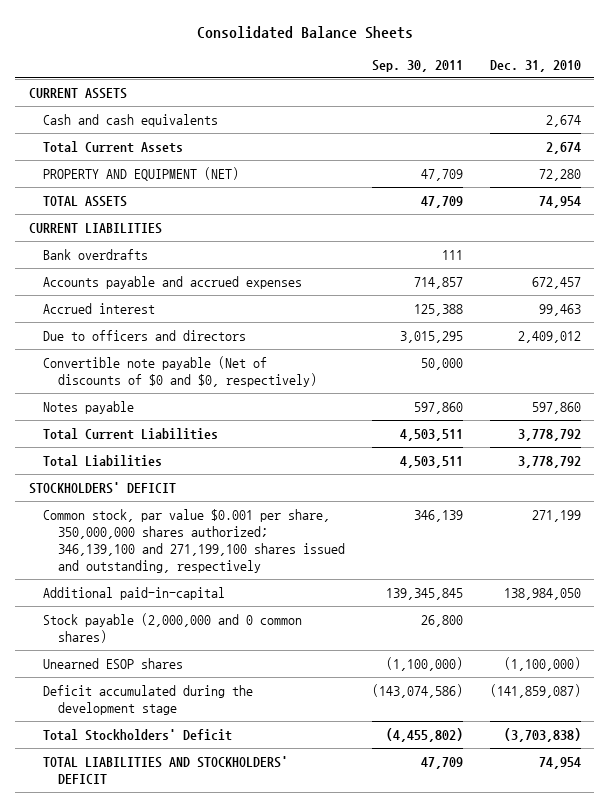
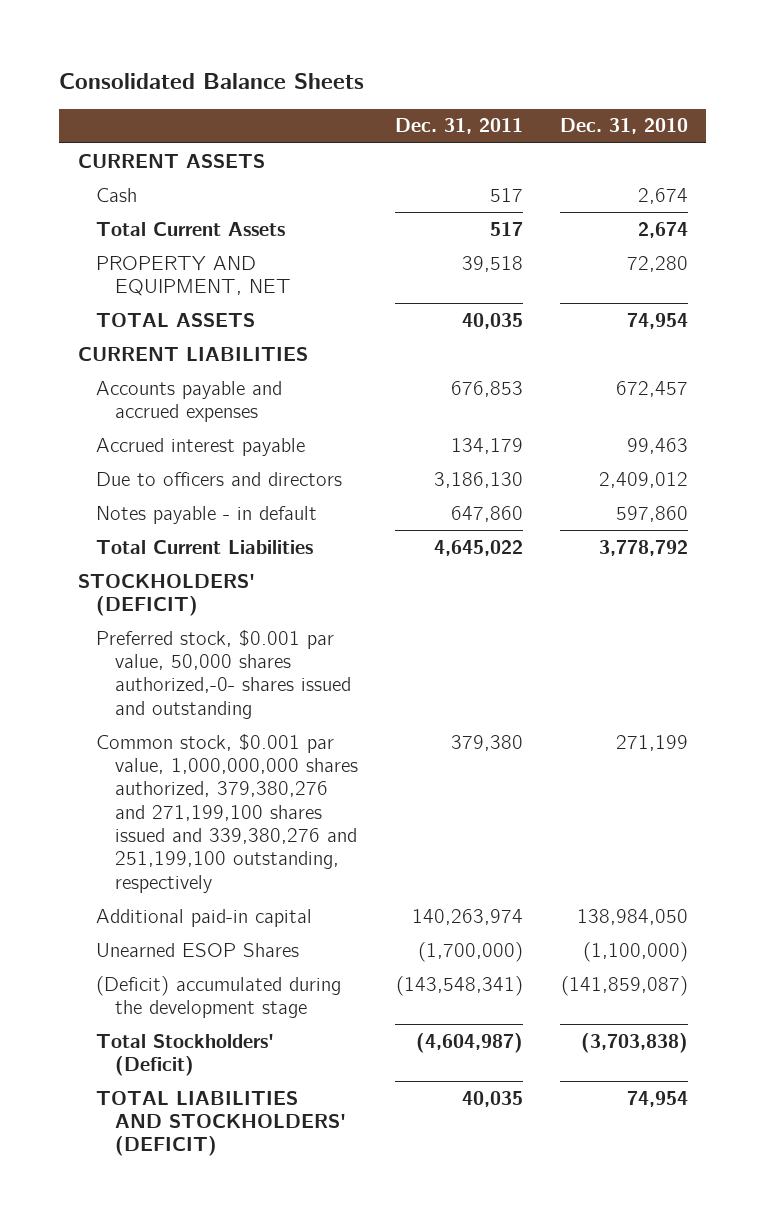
[372,59,464,72] Sep. 30, 2011 -> none
none -> [394,118,523,135] Dec. 31, 2011
[43,113,219,127] Cash and cash equivalents -> [96,187,138,202] Cash
[43,166,240,181] PROPERTY AND EQUIPMENT (NET) -> [96,255,291,297] PROPERTY AND EQUIPMENT, NET
[43,248,149,260] Bank overdrafts -> none
[43,302,156,314] Accrued interest -> [96,437,306,456] Accrued interest payable
[43,355,318,387] Convertible note payable (Net of discounts of $0 and $0, respectively) -> none
[43,400,135,414] Notes payable -> [96,505,318,524] Notes payable - in default
[43,454,163,467] Total Liabilities -> none
[43,612,303,643] Stock payable (2,000,000 and 0 common shares) -> none
[28,481,176,494] STOCKHOLDERS' DEFICIT -> [77,573,255,617] STOCKHOLDERS' (DEFICIT)
none -> [96,629,351,719] Preferred stock, $0.001 par value, 50,000 shares authorized,-0- shares issued and outstanding
[43,508,346,574] Common stock, par value $0.001 per share, 350,000,000 shares authorized; 346,139,100 and 271,199,100 shares issued and outstanding, respectively -> [96,733,358,893] Common stock, $0.001 par value, 1,000,000,000 shares authorized, 379,380,276 and 271,199,100 shares issued and 339,380,276 and 251,199,100 outstanding, respectively
[43,586,226,600] Additional paid-in-capital -> [96,908,313,927] Additional paid-in capital
[43,657,184,669] Unearned ESOP shares -> [96,942,300,957] Unearned ESOP Shares
[43,684,254,715] Deficit accumulated during the development stage -> [96,975,342,1019] (Deficit) accumulated during the development stage
[43,728,233,741] Total Stockholders' Deficit -> [96,1033,275,1077] Total Stockholders' (Deficit)
[43,755,289,784] TOTAL LIABILITIES AND STOCKHOLDERS' DEFICIT -> [96,1090,346,1157] TOTAL LIABILITIES AND STOCKHOLDERS' (DEFICIT)

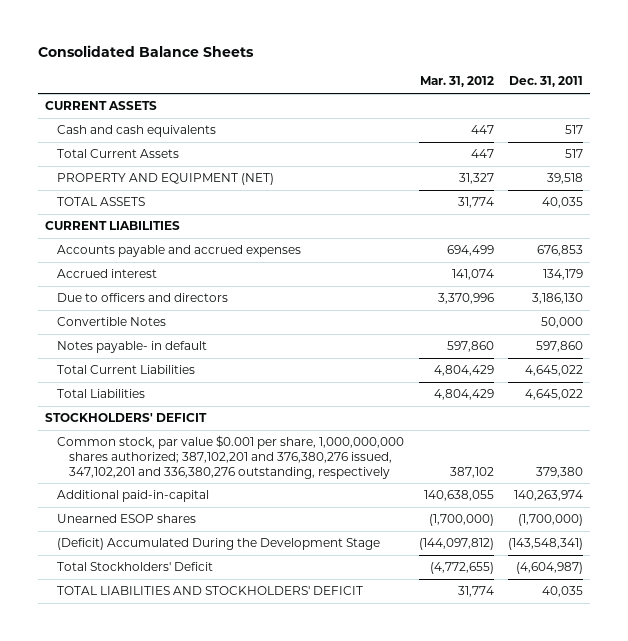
[559,118,688,135] Dec. 31, 2010 -> none
none -> [419,76,494,88] Mar. 31, 2012
[96,187,138,202] Cash -> [57,125,217,138] Cash and cash equivalents
[96,255,291,297] PROPERTY AND EQUIPMENT, NET -> [57,173,275,186] PROPERTY AND EQUIPMENT (NET)
[96,437,306,456] Accrued interest payable -> [57,269,158,279] Accrued interest
none -> [57,317,167,327] Convertible Notes
[96,505,318,524] Notes payable - in default -> [57,341,208,354] Notes payable- in default
[450,505,523,522] 647,860 -> [535,341,583,353] 597,860
[96,629,351,719] Preferred stock, $0.001 par value, 50,000 shares authorized,-0- shares issued and outstanding -> none
none -> [57,389,146,399] Total Liabilities
[77,573,255,617] STOCKHOLDERS' (DEFICIT) -> [45,413,208,423] STOCKHOLDERS' DEFICIT
[96,733,358,893] Common stock, $0.001 par value, 1,000,000,000 shares authorized, 379,380,276 and 271,199,100 shares issued and 339,380,276 and 251,199,100 outstanding, respectively -> [57,435,405,479] Common stock, par value $0.001 per share, 1,000,000,000 shares authorized; 387,102,201 and 376,380,276 issued, 347,102,201 and 336,380,276 outstanding, respectively
[96,908,313,927] Additional paid-in capital -> [57,490,210,503] Additional paid-in-capital
[96,942,300,957] Unearned ESOP Shares -> [57,514,197,524] Unearned ESOP shares
[96,975,342,1019] (Deficit) accumulated during the development stage -> [57,538,381,551] (Deficit) Accumulated During the Development Stage
[96,1033,275,1077] Total Stockholders' (Deficit) -> [57,562,214,572] Total Stockholders' Deficit
[96,1090,346,1157] TOTAL LIABILITIES AND STOCKHOLDERS' (DEFICIT) -> [57,586,364,596] TOTAL LIABILITIES AND STOCKHOLDERS' DEFICIT

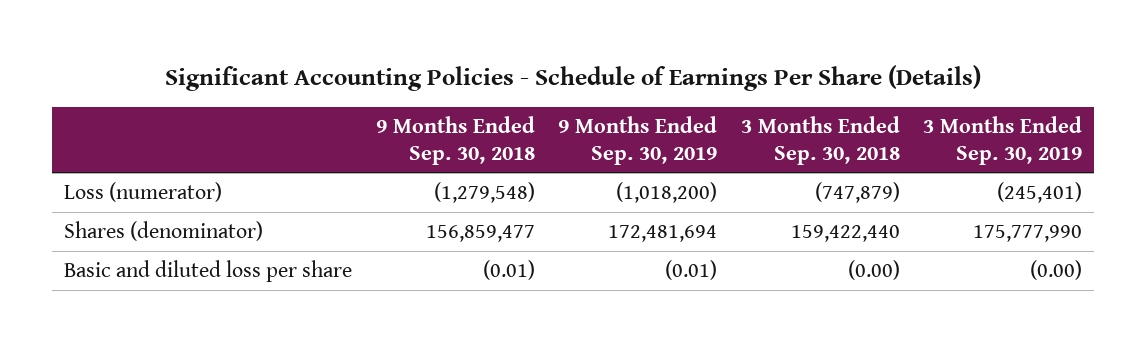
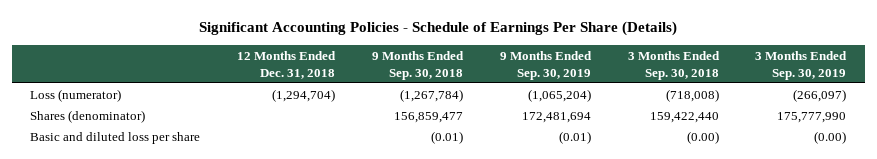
none -> [237,50,337,79] 12 Months Ended Dec. 31, 2018
[433,182,535,204] (1,279,548) -> [399,88,463,102] (1,267,784)
[616,182,718,204] (1,018,200) -> [527,88,591,102] (1,065,204)
[814,182,900,204] (747,879) -> [665,88,719,102] (718,008)
[997,182,1083,204] (245,401) -> [793,88,847,102] (266,097)

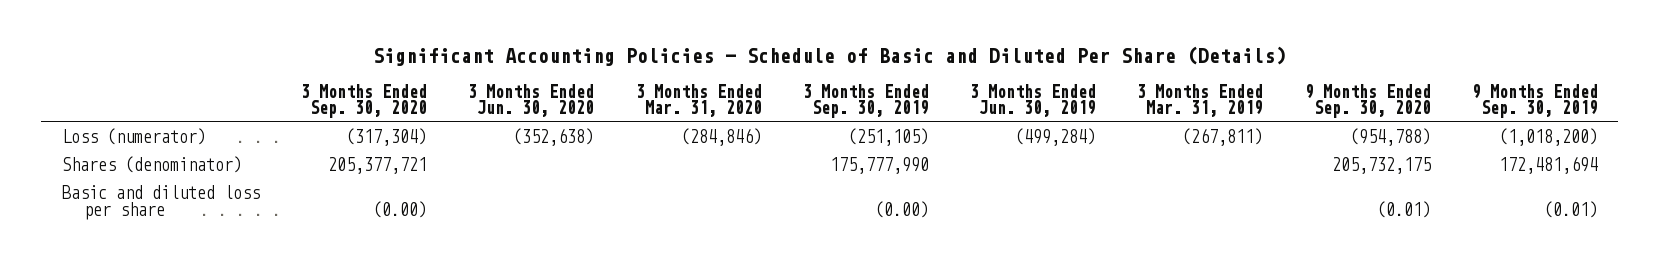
[199,21,678,37] Significant Accounting Policies - Schedule of Earnings Per Share (Details) -> [372,46,1286,67] Significant Accounting Policies - Schedule of Basic and Diluted Per Share (Details)
[237,50,337,79] 12 Months Ended Dec. 31, 2018 -> none
[371,50,464,80] 9 Months Ended Sep. 30, 2018 -> none
[627,50,720,80] 3 Months Ended Sep. 30, 2018 -> none
none -> [301,83,428,119] 3 Months Ended Sep. 30, 2020
none -> [468,83,595,118] 3 Months Ended Jun. 30, 2020
none -> [635,83,762,118] 3 Months Ended Mar. 31, 2020
none -> [970,83,1097,118] 3 Months Ended Jun. 30, 2019
none -> [1137,83,1264,118] 3 Months Ended Mar. 31, 2019
none -> [1304,83,1431,119] 9 Months Ended Sep. 30, 2020
[527,88,591,102] (1,065,204) -> [1498,128,1598,147] (1,018,200)
[793,88,847,102] (266,097) -> [847,128,929,147] (251,105)

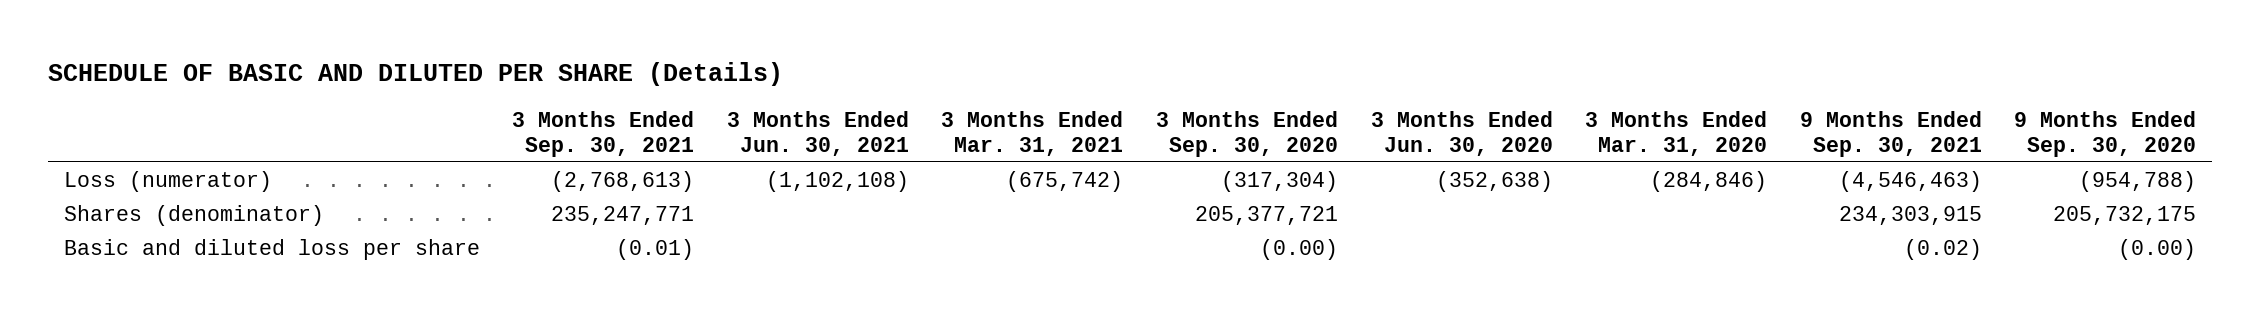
[372,46,1286,67] Significant Accounting Policies - Schedule of Basic and Diluted Per Share (Details) -> [47,62,783,87] SCHEDULE OF BASIC AND DILUTED PER SHARE (Details)
[802,83,929,119] 3 Months Ended Sep. 30, 2019 -> none
[970,83,1097,118] 3 Months Ended Jun. 30, 2019 -> none
[1137,83,1264,118] 3 Months Ended Mar. 31, 2019 -> none
[1471,83,1598,119] 9 Months Ended Sep. 30, 2019 -> none
none -> [512,110,695,157] 3 Months Ended Sep. 30, 2021
none -> [726,110,909,156] 3 Months Ended Jun. 30, 2021
none -> [941,110,1124,156] 3 Months Ended Mar. 31, 2021
none -> [1799,110,1982,157] 9 Months Ended Sep. 30, 2021
[1376,200,1431,218] (0.01) -> [2118,239,2197,261] (0.00)

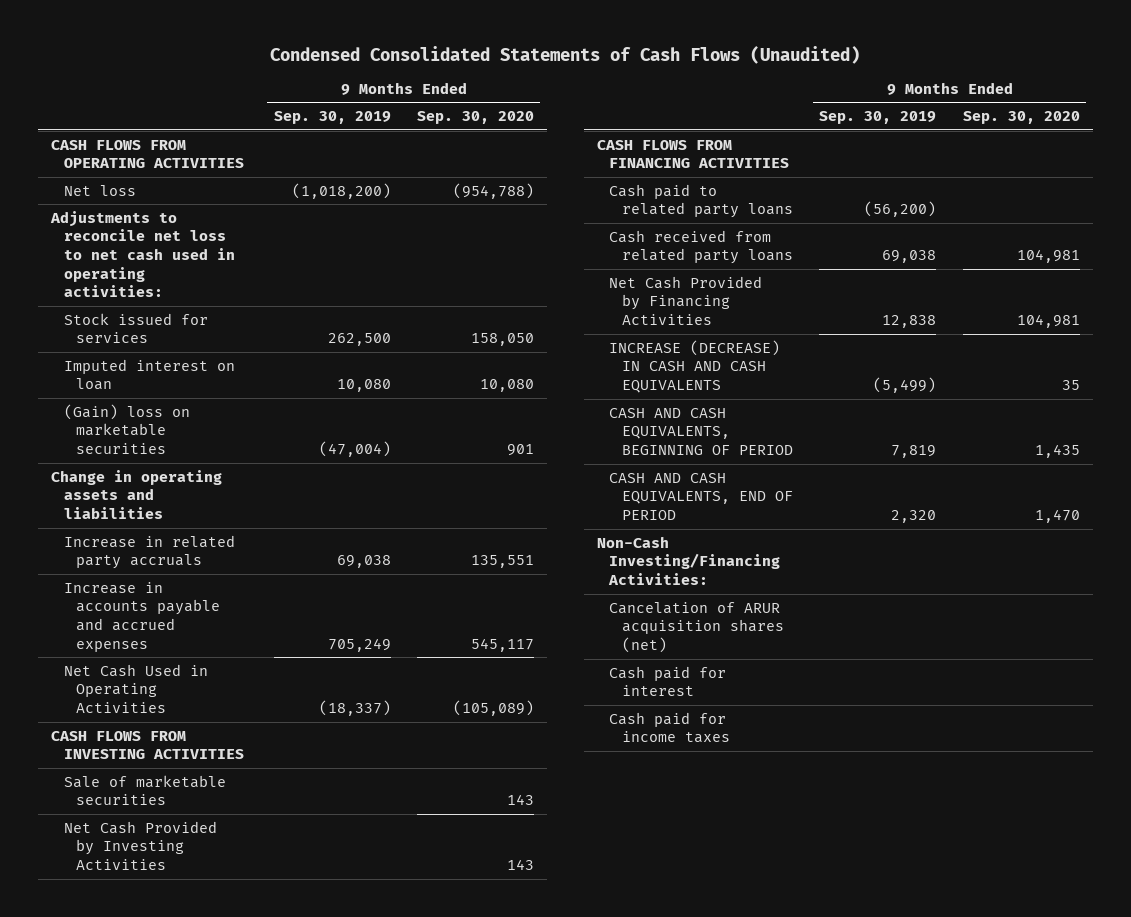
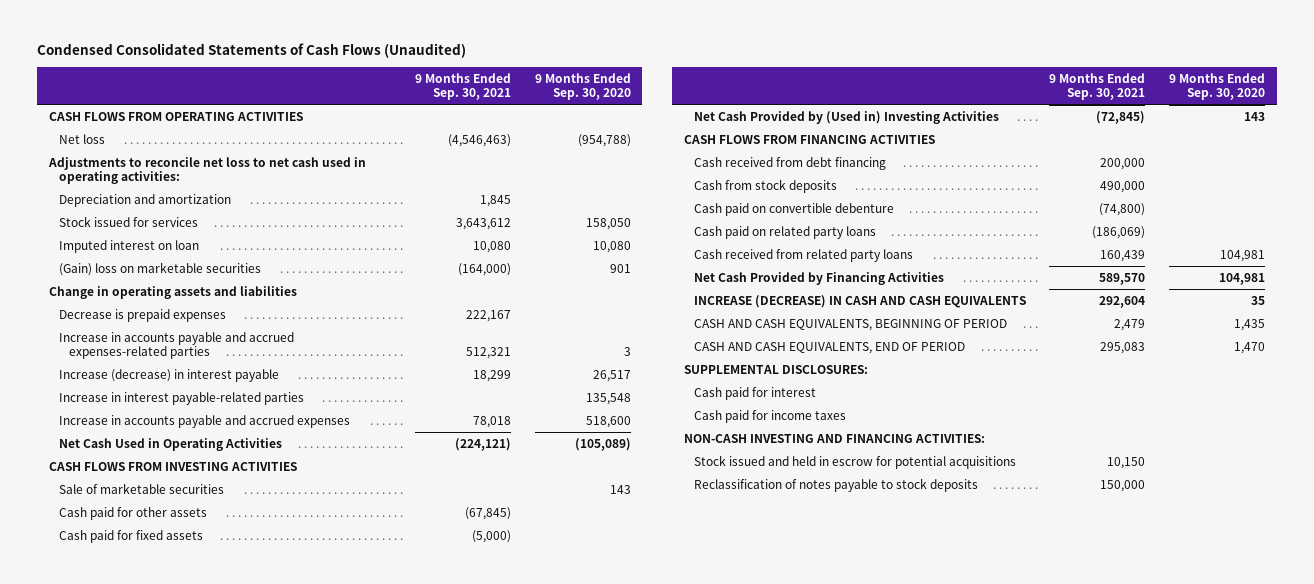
[273,111,391,125] Sep. 30, 2019 -> none
none -> [414,73,511,101] 9 Months Ended Sep. 30, 2021
none -> [59,193,232,207] Depreciation and amortization
[63,534,235,570] Increase in related party accruals -> none
none -> [59,308,227,322] Decrease is prepaid expenses
none -> [59,331,295,359] Increase in accounts payable and accrued expenses-related parties
none -> [59,368,280,382] Increase (decrease) in interest payable
none -> [59,391,305,405] Increase in interest payable-related parties
[470,637,534,652] 545,117 -> [585,415,631,428] 518,600
none -> [59,506,208,520] Cash paid for other assets
none -> [59,529,204,543] Cash paid for fixed assets
[63,820,217,871] Net Cash Provided by Investing Activities -> [693,110,999,124] Net Cash Provided by (Used in) Investing Activities
none -> [693,156,886,170] Cash received from debt financing
none -> [693,178,837,193] Cash from stock deposits
none -> [693,202,894,216] Cash paid on convertible debenture
[609,183,794,219] Cash paid to related party loans -> [693,225,876,239] Cash paid on related party loans
[596,535,781,586] Non-Cash Investing/Financing Activities: -> none
[609,601,785,654] Cancelation of ARUR acquisition shares (net) -> none
none -> [683,364,868,374] SUPPLEMENTAL DISCLOSURES:
none -> [683,433,985,443] NON-CASH INVESTING AND FINANCING ACTIVITIES:
none -> [693,454,1016,469] Stock issued and held in escrow for potential acquisitions
none -> [693,477,978,492] Reclassification of notes payable to stock deposits

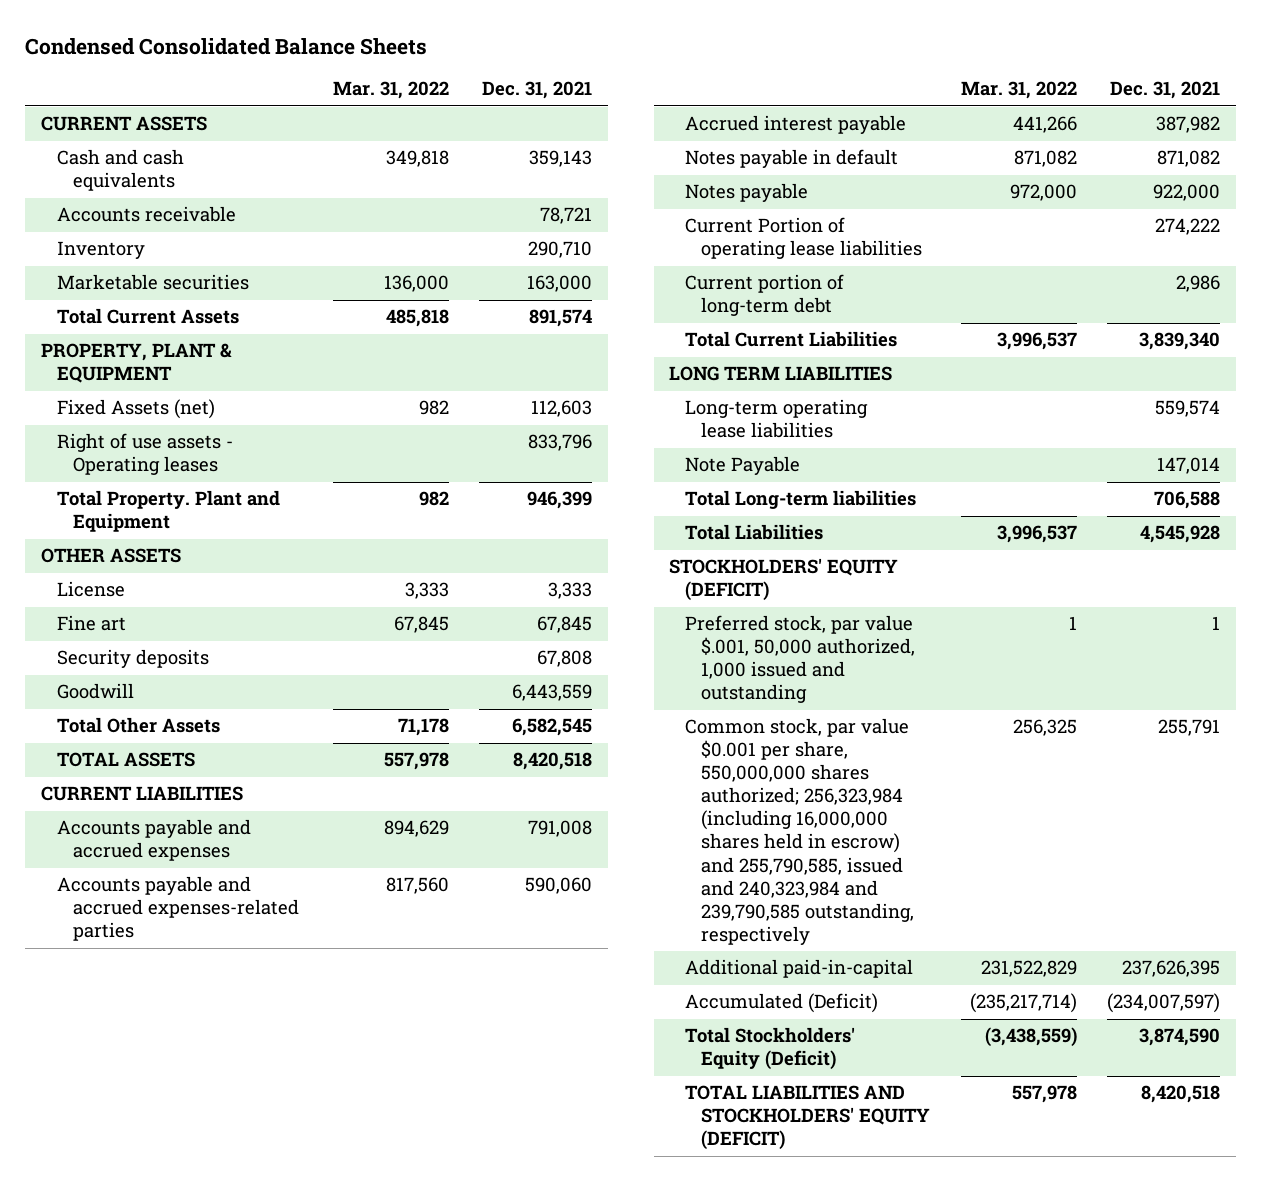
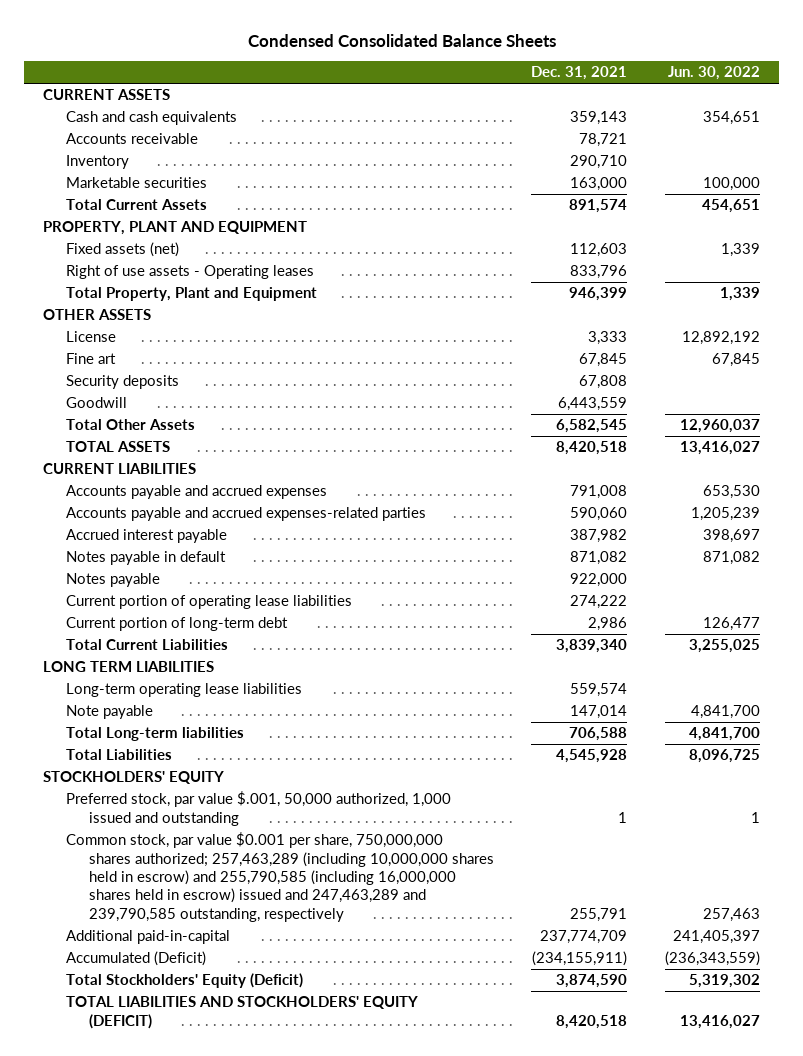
[332,81,449,100] Mar. 31, 2022 -> none
none -> [668,66,761,81] Jun. 30, 2022
[40,343,232,384] PROPERTY, PLANT & EQUIPMENT -> [43,221,308,236] PROPERTY, PLANT AND EQUIPMENT
[56,399,215,420] Fixed Assets (net) -> [65,242,179,258] Fixed assets (net)
[56,490,280,533] Total Property. Plant and Equipment -> [65,287,317,302] Total Property, Plant and Equipment
[684,217,922,260] Current Portion of operating lease liabilities -> [65,595,352,610] Current portion of operating lease liabilities
[684,456,800,476] Note Payable -> [65,705,153,720] Note payable
[668,558,898,602] STOCKHOLDERS' EQUITY (DEFICIT) -> [43,771,225,785] STOCKHOLDERS' EQUITY
[684,718,914,945] Common stock, par value $0.001 per share, 550,000,000 shares authorized; 256,323,984 (including 16,000,000 shares held in escrow) and 255,790,585, issued and 240,323,984 and 239,790,585 outstanding, respectively -> [65,832,494,922] Common stock, par value $0.001 per share, 750,000,000 shares authorized; 257,463,289 (including 10,000,000 shares held in escrow) and 255,790,585 (including 16,000,000 shares held in escrow) issued and 247,463,289 and 239,790,585 outstanding, respectively
[1122,960,1221,978] 237,626,395 -> [540,930,628,945] 237,774,709
[1107,993,1221,1014] (234,007,597) -> [532,951,628,967] (234,155,911)

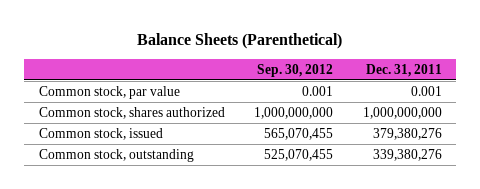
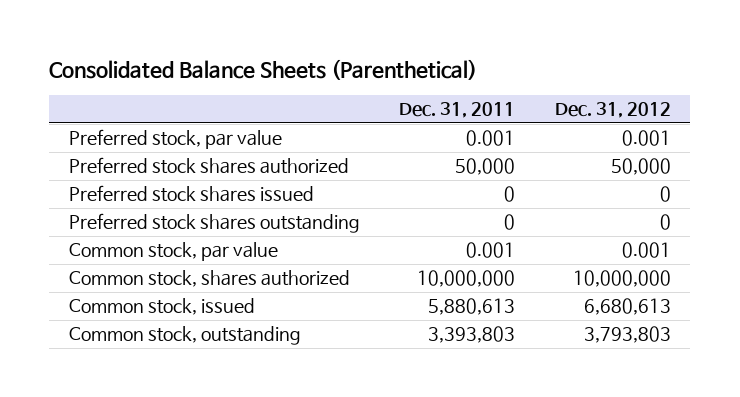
[137,33,343,50] Balance Sheets (Parenthetical) -> [49,58,478,80] Consolidated Balance Sheets (Parenthetical)
[257,63,334,77] Sep. 30, 2012 -> none
none -> [554,101,671,118] Dec. 31, 2012
none -> [69,129,283,150] Preferred stock, par value
none -> [69,157,350,175] Preferred stock shares authorized
none -> [69,185,315,203] Preferred stock shares issued
none -> [69,213,361,234] Preferred stock shares outstanding
[362,106,442,119] 1,000,000,000 -> [417,270,516,288] 10,000,000
[372,127,442,140] 379,380,276 -> [428,298,516,316] 5,880,613
[372,148,442,161] 339,380,276 -> [428,326,516,344] 3,393,803

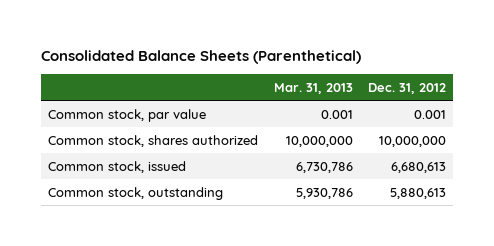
[399,101,516,118] Dec. 31, 2011 -> none
none -> [273,82,353,94] Mar. 31, 2013
[69,129,283,150] Preferred stock, par value -> none
[69,157,350,175] Preferred stock shares authorized -> none
[69,185,315,203] Preferred stock shares issued -> none
[69,213,361,234] Preferred stock shares outstanding -> none
[583,326,671,344] 3,793,803 -> [389,187,446,199] 5,880,613

